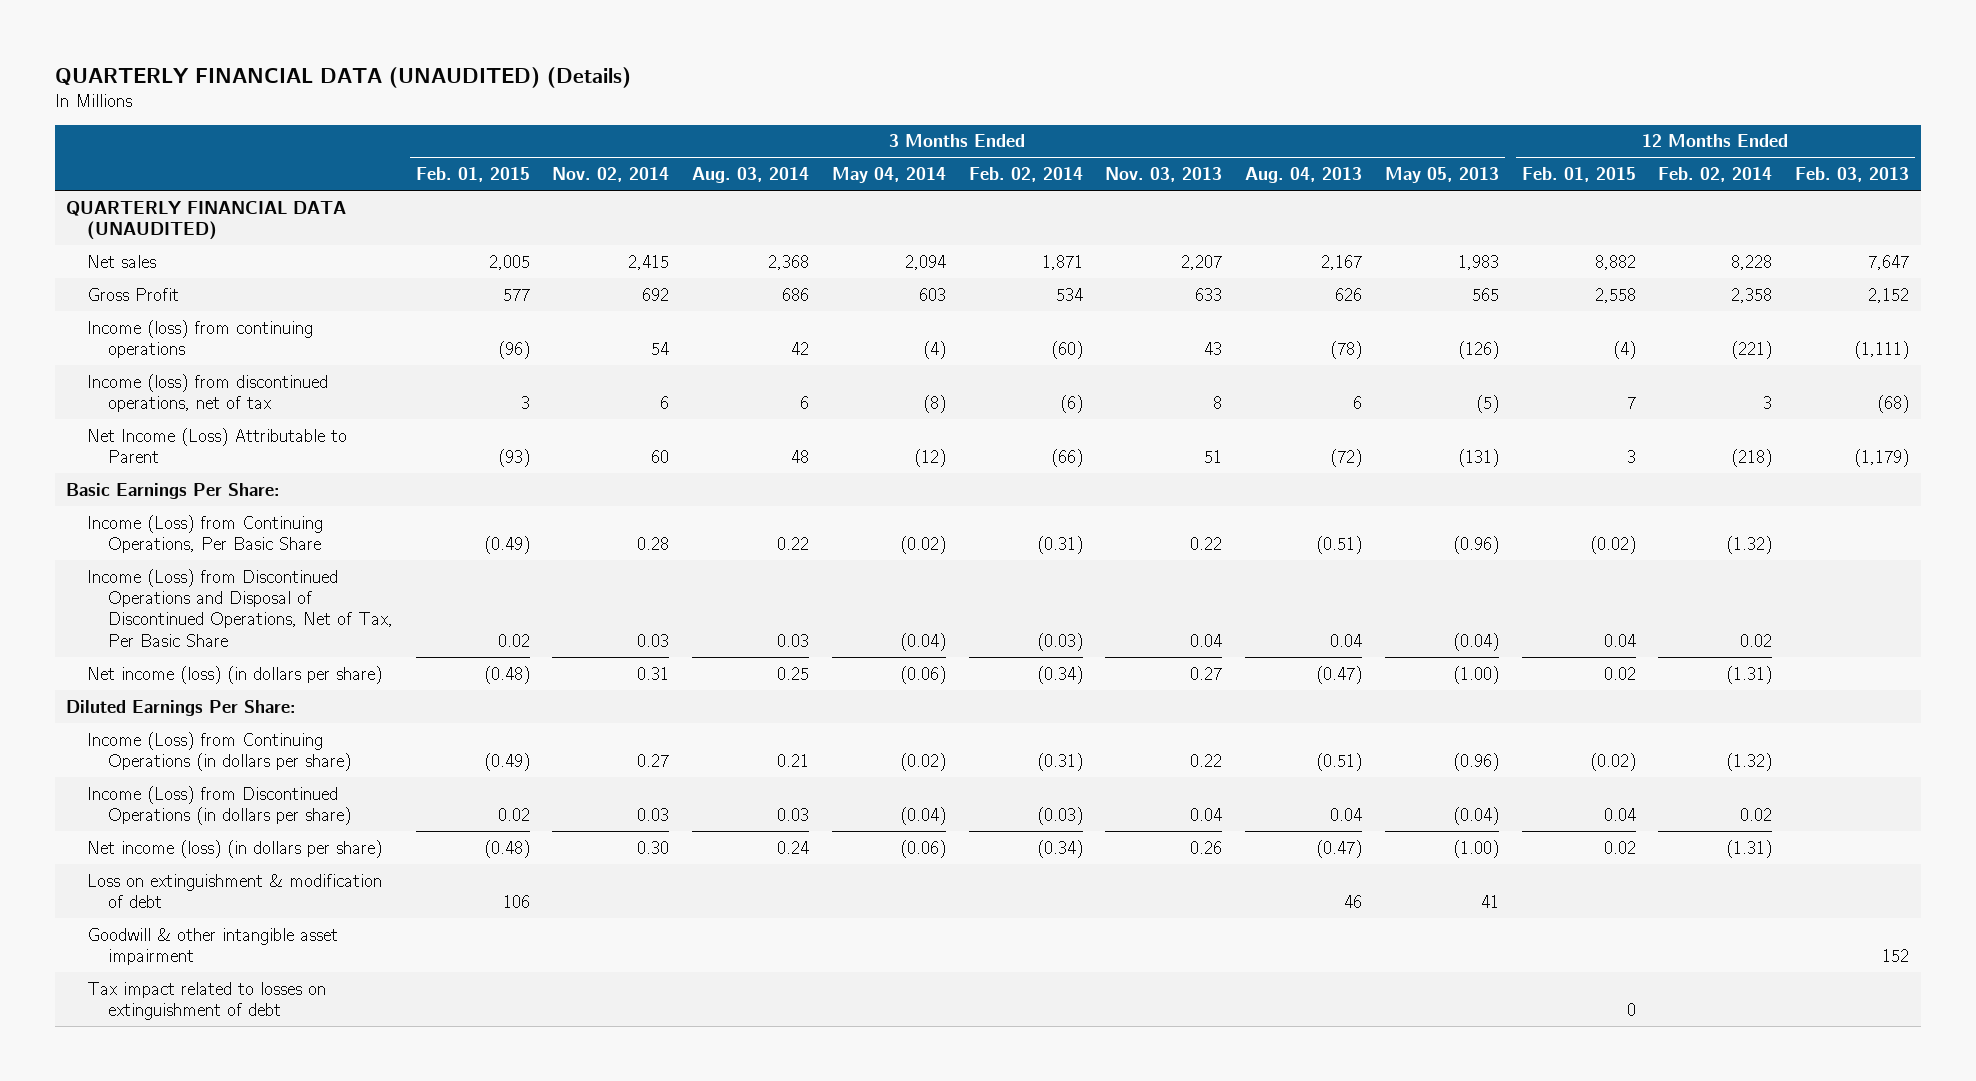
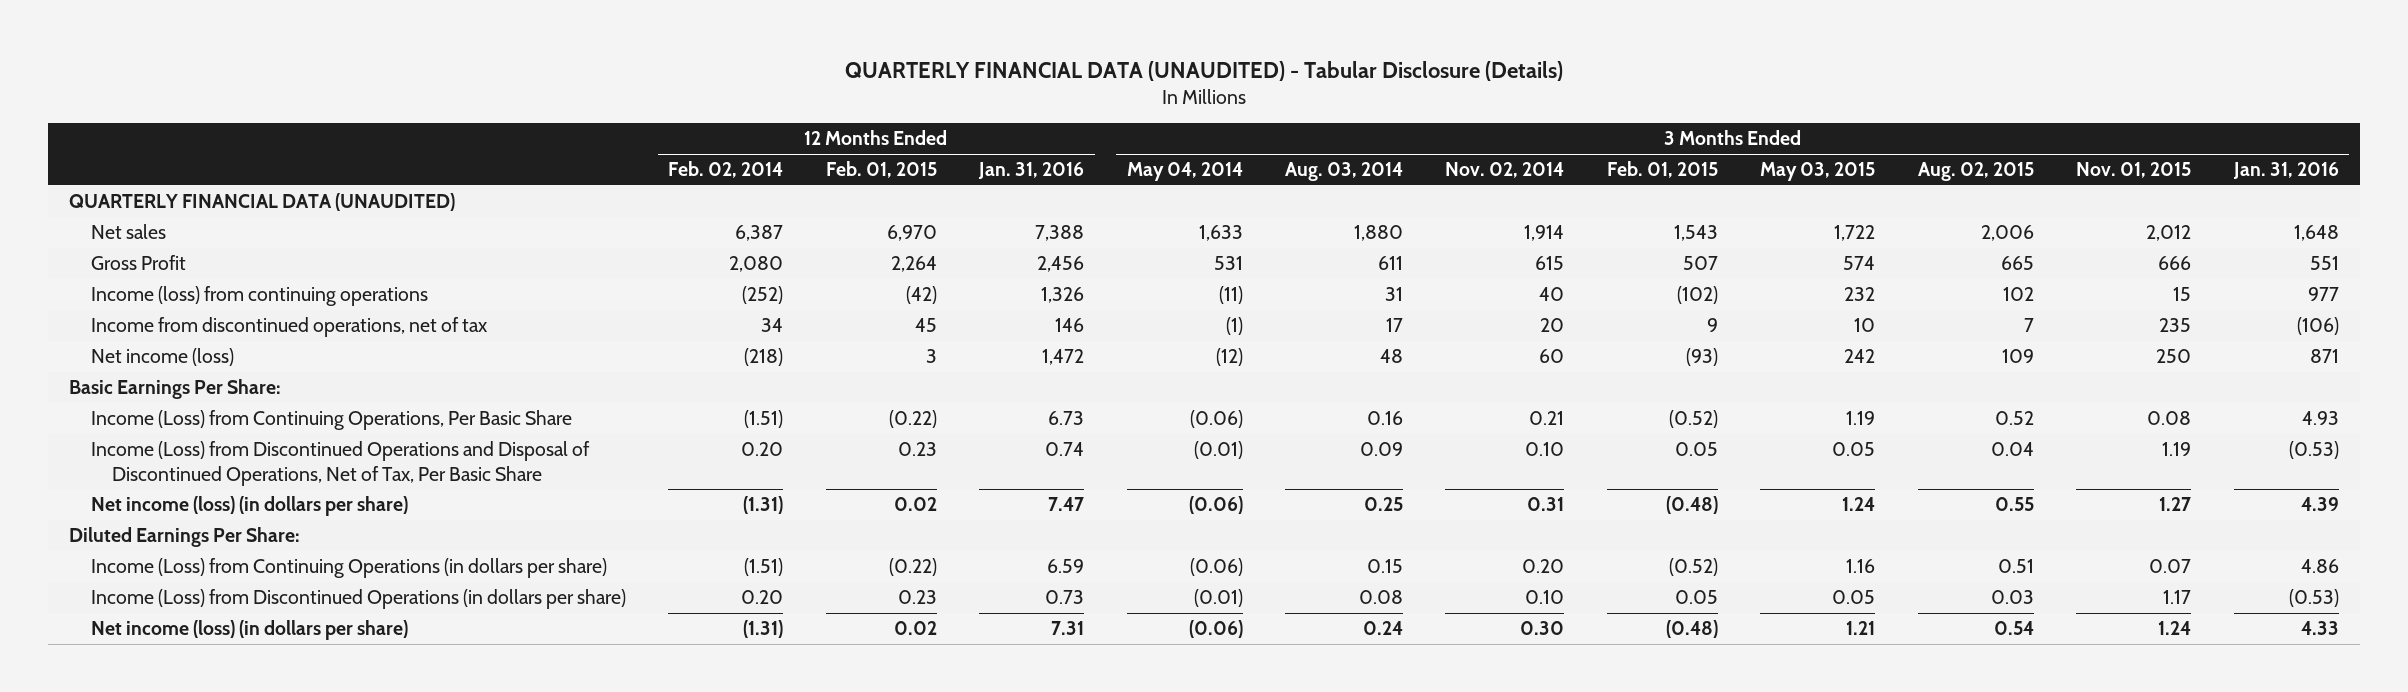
[55,66,632,88] QUARTERLY FINANCIAL DATA (UNAUDITED) (Details) -> [844,60,1563,81] QUARTERLY FINANCIAL DATA (UNAUDITED) - Tabular Disclosure (Details)
[968,167,1083,183] Feb. 02, 2014 -> none
[1105,167,1223,183] Nov. 03, 2013 -> none
[1245,167,1363,184] Aug. 04, 2013 -> none
[1384,167,1499,184] May 05, 2013 -> none
[1795,167,1910,183] Feb. 03, 2013 -> none
none -> [978,162,1085,180] Jan. 31, 2016
none -> [1760,162,1876,182] May 03, 2015
none -> [1917,162,2034,182] Aug. 02, 2015
none -> [2076,162,2192,179] Nov. 01, 2015
none -> [2232,162,2339,180] Jan. 31, 2016
[488,254,530,270] 2,005 -> [1673,225,1718,242] 1,543
[628,254,670,270] 2,415 -> [1524,225,1565,242] 1,914
[768,254,810,270] 2,368 -> [1353,225,1403,242] 1,880
[904,254,946,270] 2,094 -> [1198,225,1243,242] 1,633
[1594,254,1636,270] 8,882 -> [886,225,937,242] 6,970
[1731,254,1773,270] 8,228 -> [735,225,784,242] 6,387
[502,288,530,301] 577 -> [1682,256,1718,271] 507
[642,287,670,301] 692 -> [1535,256,1565,271] 615
[782,287,810,301] 686 -> [1377,256,1403,271] 611
[918,287,946,301] 603 -> [1213,256,1243,271] 531
[1594,287,1636,303] 2,558 -> [890,256,937,273] 2,264
[1731,287,1773,303] 2,358 -> [729,256,784,273] 2,080
[497,340,530,359] (96) -> [1676,286,1718,305] (102)
[651,341,670,355] 54 -> [1539,287,1565,302] 40
[791,341,810,355] 42 -> [1384,287,1403,302] 31
[922,340,946,359] (4) -> [1218,286,1243,305] (11)
[1612,340,1636,359] (4) -> [905,286,937,305] (42)
[1731,340,1773,359] (221) -> [742,286,784,305] (252)
[87,373,329,412] Income (loss) from discontinued operations, net of tax -> [90,317,488,338] Income from discontinued operations, net of tax
[520,395,530,409] 3 -> [1706,318,1718,333] 9
[660,395,670,409] 6 -> [1540,318,1565,333] 20
[800,395,810,409] 6 -> [1385,318,1403,333] 17
[922,394,946,413] (8) -> [1225,317,1243,336] (1)
[1626,396,1636,409] 7 -> [914,318,937,333] 45
[1763,395,1773,409] 3 -> [761,318,784,333] 34
[87,427,348,463] Net Income (Loss) Attributable to Parent -> [90,348,234,367] Net income (loss)
[483,535,530,554] (0.49) -> [1668,410,1718,429] (0.52)
[637,536,670,550] 0.28 -> [1529,411,1565,426] 0.21
[777,536,810,550] 0.22 -> [1366,411,1403,426] 0.16
[899,535,946,554] (0.02) -> [1189,410,1243,429] (0.06)
[1589,535,1636,554] (0.02) -> [888,410,937,429] (0.22)
[1726,535,1773,554] (1.32) -> [744,410,784,429] (1.51)
[497,633,530,647] 0.02 -> [1674,442,1718,457] 0.05
[637,633,670,647] 0.03 -> [1525,442,1565,457] 0.10
[777,633,810,647] 0.03 -> [1359,442,1403,457] 0.09
[899,632,946,651] (0.04) -> [1193,441,1243,460] (0.01)
[1603,633,1636,647] 0.04 -> [897,442,937,457] 0.23
[1740,633,1773,647] 0.02 -> [741,442,784,457] 0.20
[483,752,530,771] (0.49) -> [1668,558,1718,577] (0.52)
[637,753,670,767] 0.27 -> [1522,559,1565,574] 0.20
[777,753,810,767] 0.21 -> [1366,559,1403,574] 0.15
[899,752,946,771] (0.02) -> [1189,558,1243,577] (0.06)
[1589,752,1636,771] (0.02) -> [888,558,937,577] (0.22)
[1726,752,1773,771] (1.32) -> [744,558,784,577] (1.51)
[497,807,530,821] 0.02 -> [1674,590,1718,605] 0.05
[637,807,670,821] 0.03 -> [1525,590,1565,605] 0.10
[777,807,810,821] 0.03 -> [1358,590,1403,605] 0.08
[899,806,946,825] (0.04) -> [1193,589,1243,608] (0.01)
[1603,807,1636,821] 0.04 -> [897,590,937,605] 0.23
[1740,807,1773,821] 0.02 -> [741,590,784,605] 0.20
[87,873,383,908] Loss on extinguishment & modification of debt -> none
[87,927,339,965] Goodwill & other intangible asset impairment -> none
[87,981,327,1020] Tax impact related to losses on extinguishment of debt -> none

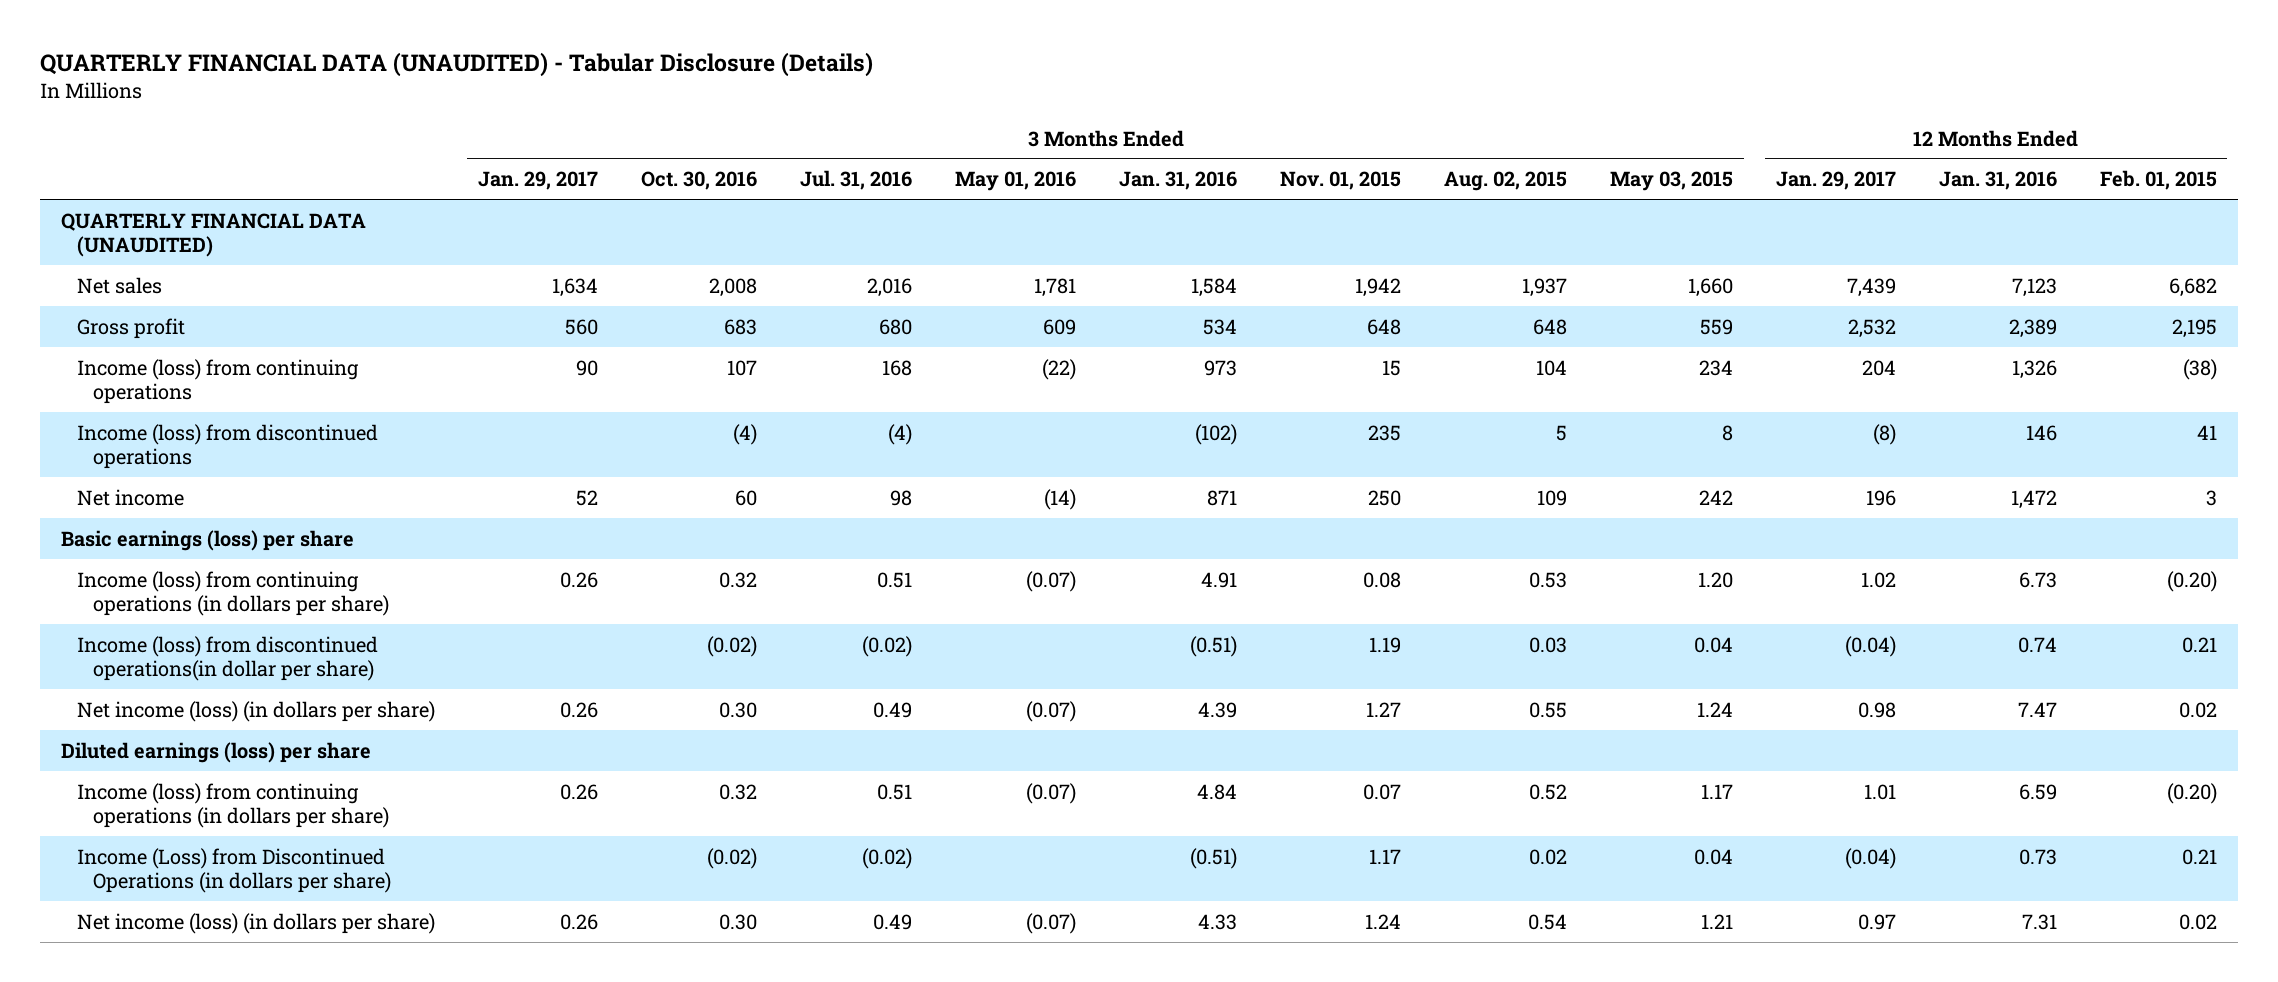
[668,161,784,179] Feb. 02, 2014 -> none
[1126,162,1243,182] May 04, 2014 -> none
[1284,162,1403,182] Aug. 03, 2014 -> none
[1445,162,1565,179] Nov. 02, 2014 -> none
[1606,161,1718,179] Feb. 01, 2015 -> none
none -> [478,171,599,191] Jan. 29, 2017
none -> [641,171,758,191] Oct. 30, 2016
none -> [800,170,913,191] Jul. 31, 2016
none -> [955,171,1077,192] May 01, 2016
none -> [1775,171,1896,191] Jan. 29, 2017
[886,225,937,242] 6,970 -> [2168,277,2217,297] 6,682
[1035,225,1085,242] 7,388 -> [2011,277,2057,297] 7,123
[1834,225,1876,242] 1,722 -> [1687,277,1733,297] 1,660
[1980,225,2034,242] 2,006 -> [1521,277,1567,297] 1,937
[2146,225,2192,242] 2,012 -> [1354,277,1401,297] 1,942
[2293,225,2339,242] 1,648 -> [1190,277,1237,297] 1,584
[90,255,186,271] Gross Profit -> [77,317,186,339] Gross profit
[890,256,937,273] 2,264 -> [2171,318,2217,338] 2,195
[1037,256,1085,273] 2,456 -> [2008,318,2057,338] 2,389
[1843,256,1876,271] 574 -> [1699,318,1733,335] 559
[2000,256,2034,271] 665 -> [1532,318,1567,335] 648
[2158,256,2192,271] 666 -> [1366,318,1401,335] 648
[2309,256,2339,271] 551 -> [1202,318,1237,335] 534
[905,286,937,305] (42) -> [2182,358,2217,380] (38)
[1844,287,1876,302] 232 -> [1698,359,1733,376] 234
[2002,287,2034,302] 102 -> [1535,359,1567,376] 104
[2307,287,2339,302] 977 -> [1203,359,1237,376] 973
[90,317,488,338] Income from discontinued operations, net of tax -> [77,423,379,470] Income (loss) from discontinued operations
[914,318,937,333] 45 -> [2196,424,2217,440] 41
[1854,318,1876,333] 10 -> [1721,424,1733,441] 8
[2023,318,2034,333] 7 -> [1555,424,1567,441] 5
[2296,317,2339,336] (106) -> [1194,423,1237,445] (102)
[90,348,234,367] Net income (loss) -> [77,488,185,506] Net income
[69,379,282,400] Basic Earnings Per Share: -> [60,529,354,551] Basic earnings (loss) per share
[90,410,572,431] Income (Loss) from Continuing Operations, Per Basic Share -> [77,570,390,617] Income (loss) from continuing operations (in dollars per share)
[888,410,937,429] (0.22) -> [2166,570,2217,592] (0.20)
[1846,411,1876,426] 1.19 -> [1697,571,1733,588] 1.20
[1994,411,2034,426] 0.52 -> [1528,571,1567,588] 0.53
[2301,411,2339,426] 4.93 -> [1200,571,1237,588] 4.91
[90,441,590,486] Income (Loss) from Discontinued Operations and Disposal of Discontinued Operations, Net of Tax, Per Basic Share -> [77,635,379,682] Income (loss) from discontinued operations(in dollar per share)
[897,442,937,457] 0.23 -> [2181,636,2217,653] 0.21
[1832,442,1876,457] 0.05 -> [1693,636,1733,653] 0.04
[1990,442,2034,457] 0.04 -> [1528,636,1567,653] 0.03
[2288,441,2339,460] (0.53) -> [1189,635,1237,657] (0.51)
[69,527,301,548] Diluted Earnings Per Share: -> [60,741,371,763] Diluted earnings (loss) per share
[90,558,607,579] Income (Loss) from Continuing Operations (in dollars per share) -> [77,782,390,829] Income (loss) from continuing operations (in dollars per share)
[888,558,937,577] (0.22) -> [2166,782,2217,804] (0.20)
[1846,559,1876,574] 1.16 -> [1700,783,1733,799] 1.17
[1997,559,2034,574] 0.51 -> [1528,783,1567,800] 0.52
[2300,559,2339,574] 4.86 -> [1196,783,1237,800] 4.84
[897,590,937,605] 0.23 -> [2181,848,2217,865] 0.21
[1832,590,1876,605] 0.05 -> [1693,848,1733,865] 0.04
[1990,590,2034,605] 0.03 -> [1528,848,1567,865] 0.02
[2288,589,2339,608] (0.53) -> [1189,847,1237,869] (0.51)

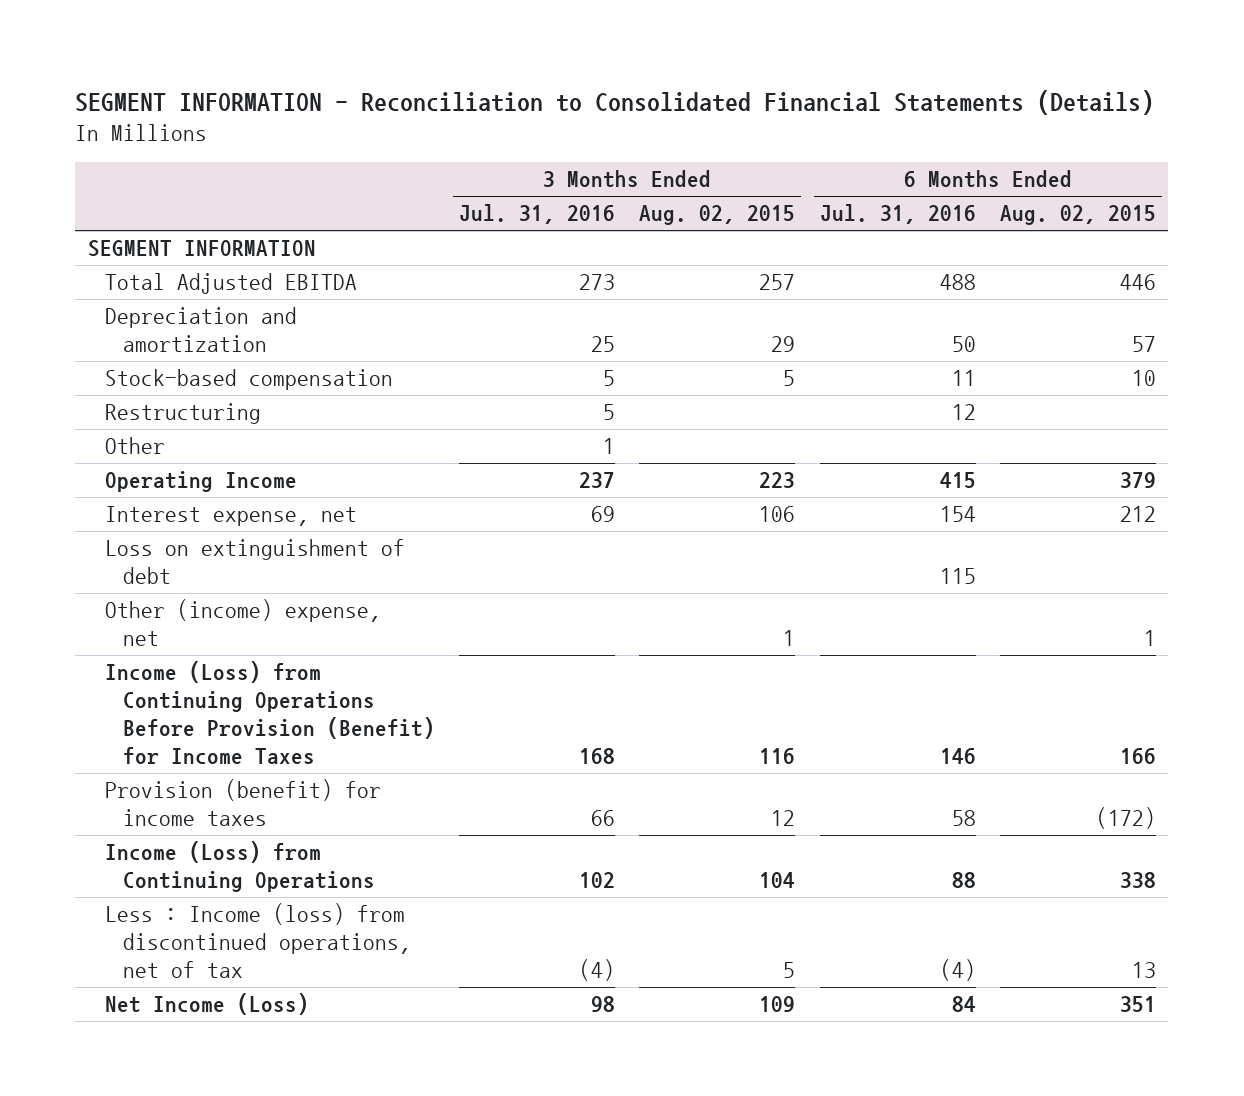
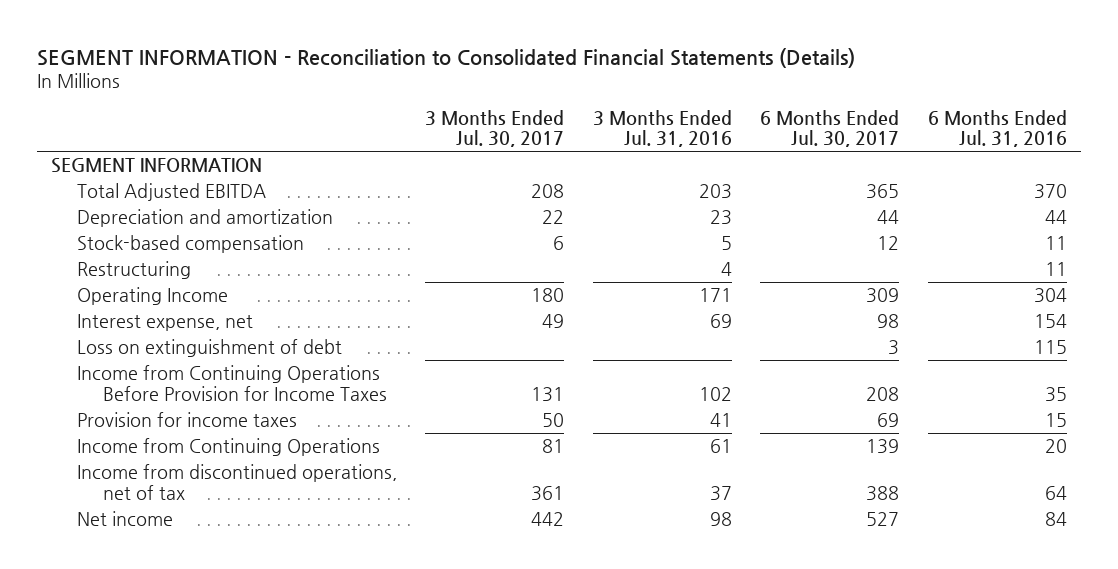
[639,205,796,226] Aug. 02, 2015 -> none
[1000,205,1157,226] Aug. 02, 2015 -> none
none -> [425,109,565,148] 3 Months Ended Jul. 30, 2017
none -> [760,109,900,148] 6 Months Ended Jul. 30, 2017
[579,274,616,291] 273 -> [698,183,732,199] 203
[939,274,976,291] 488 -> [1033,183,1067,199] 370
[591,335,616,352] 25 -> [709,209,732,225] 23
[951,335,976,352] 50 -> [1044,209,1067,224] 44
[105,437,166,455] Other -> none
[603,404,616,421] 5 -> [720,261,732,276] 4
[951,404,976,421] 12 -> [1044,261,1067,276] 11
[579,472,616,489] 237 -> [698,287,732,302] 171
[939,472,976,489] 415 -> [1033,287,1067,303] 304
[105,599,382,646] Other (income) expense, net -> none
[105,661,435,765] Income (Loss) from Continuing Operations Before Provision (Benefit) for Income Taxes -> [76,364,387,401] Income from Continuing Operations Before Provision for Income Taxes
[579,747,616,764] 168 -> [698,386,732,401] 102
[939,747,976,764] 146 -> [1044,386,1067,402] 35
[105,779,382,826] Provision (benefit) for income taxes -> [76,411,297,427] Provision for income taxes
[591,809,616,826] 66 -> [709,412,732,427] 41
[951,809,976,826] 58 -> [1044,412,1067,427] 15
[105,841,375,892] Income (Loss) from Continuing Operations -> [76,437,380,456] Income from Continuing Operations
[579,871,616,888] 102 -> [709,438,732,453] 61
[951,871,976,888] 88 -> [1044,438,1067,453] 20
[105,903,411,978] Less : Income (loss) from discontinued operations, net of tax -> [76,463,397,500] Income from discontinued operations, net of tax
[579,958,616,981] (4) -> [709,485,732,501] 37
[939,958,976,981] (4) -> [1044,485,1067,500] 64
[105,993,310,1016] Net Income (Loss) -> [76,510,173,526] Net income

